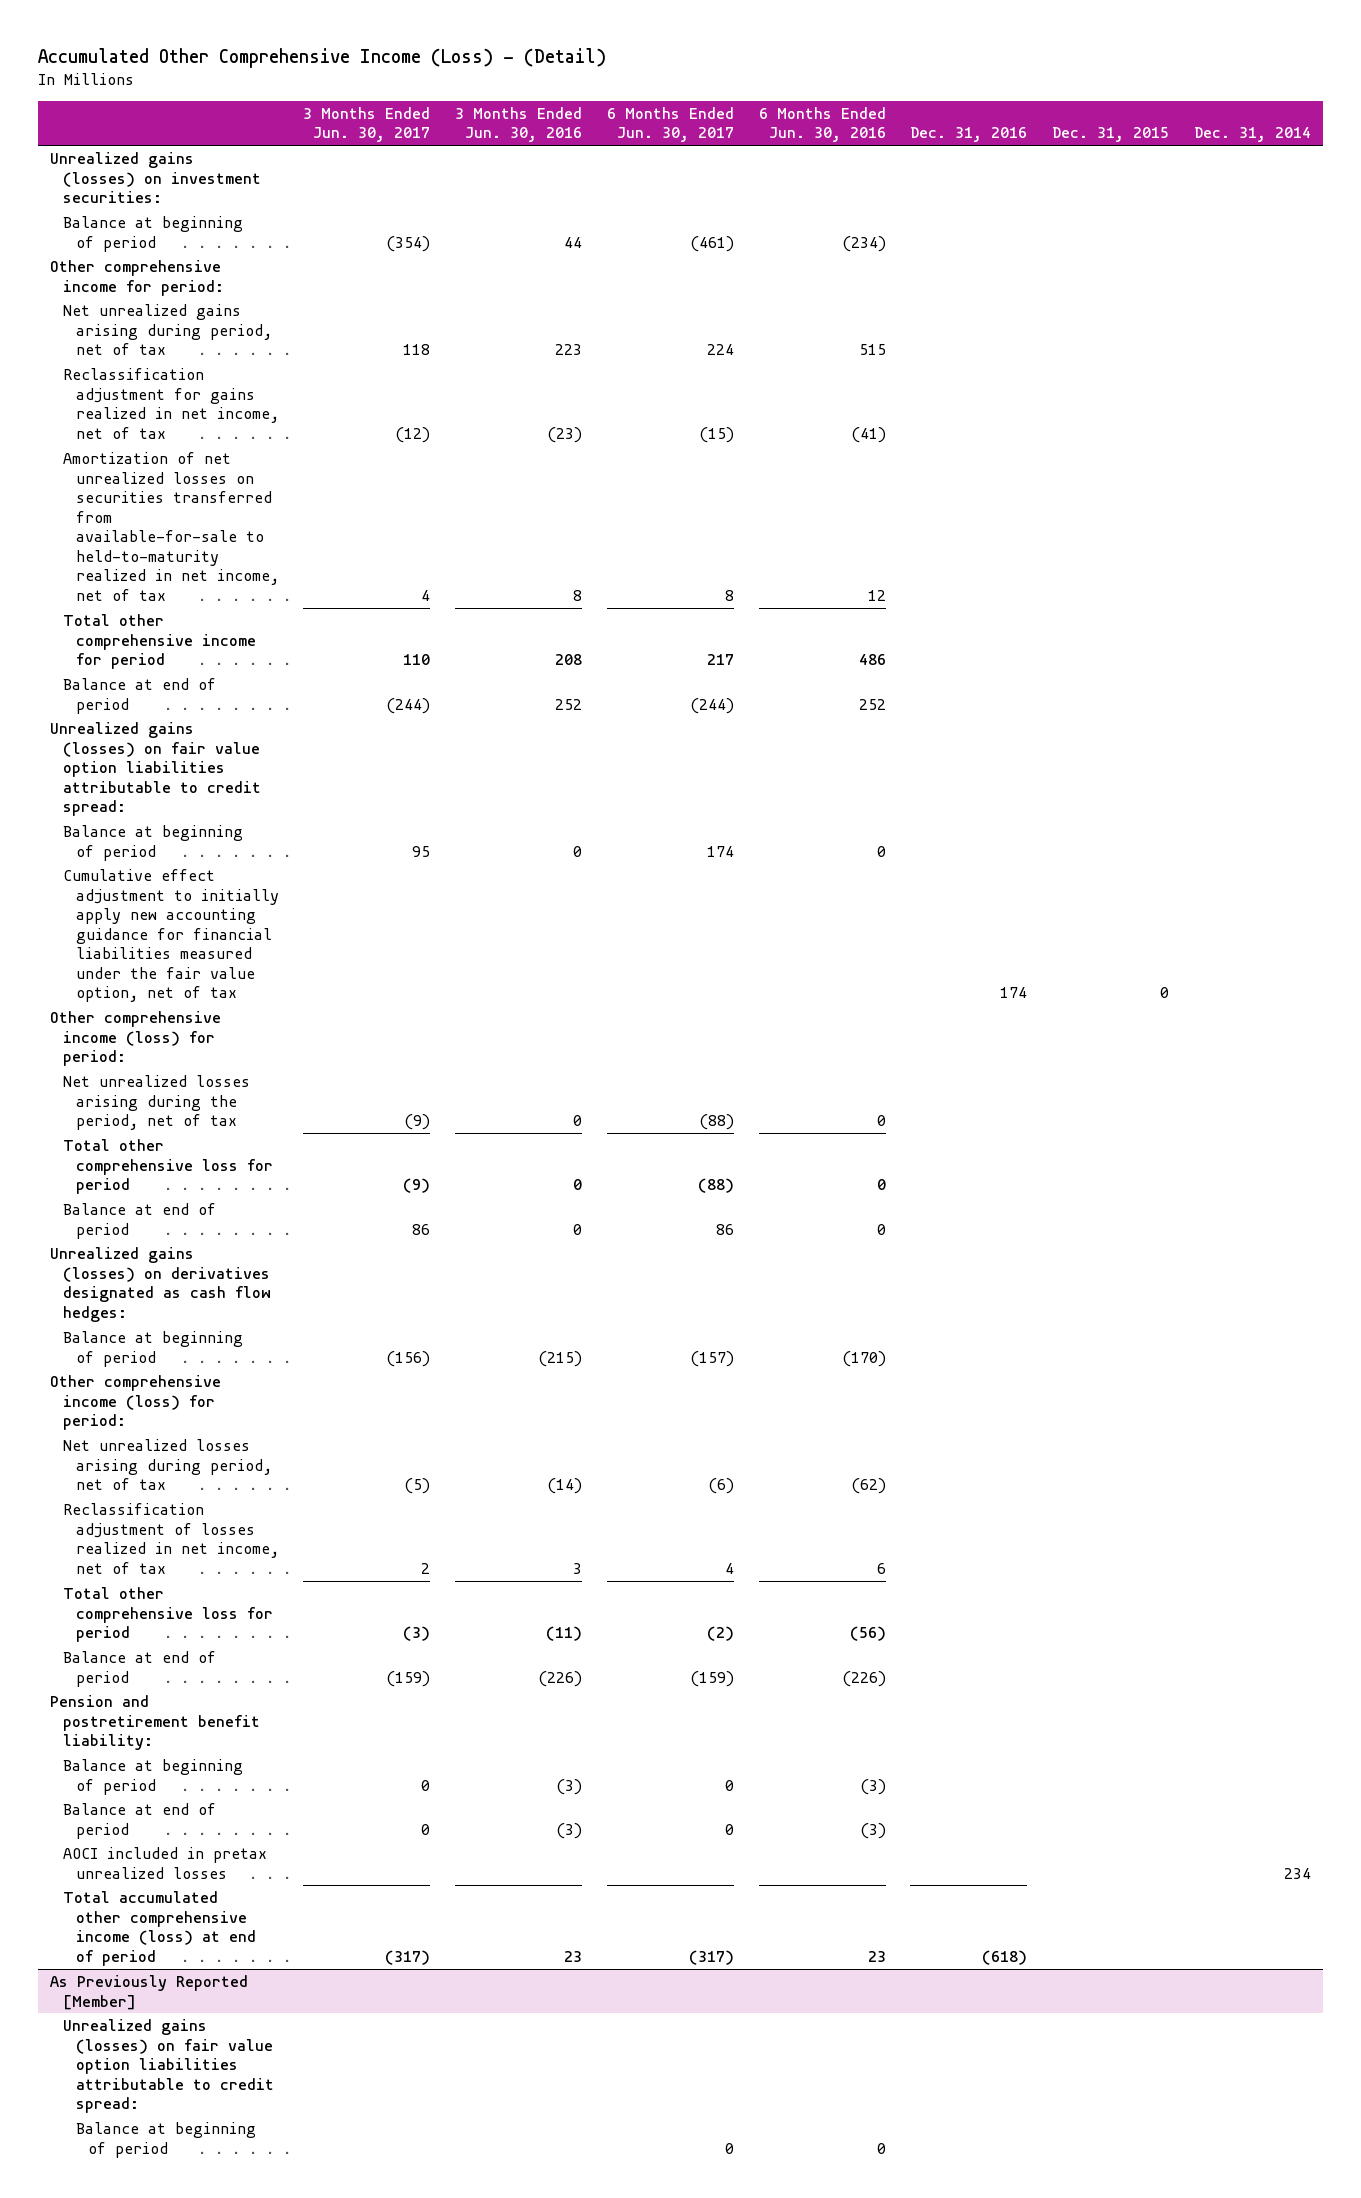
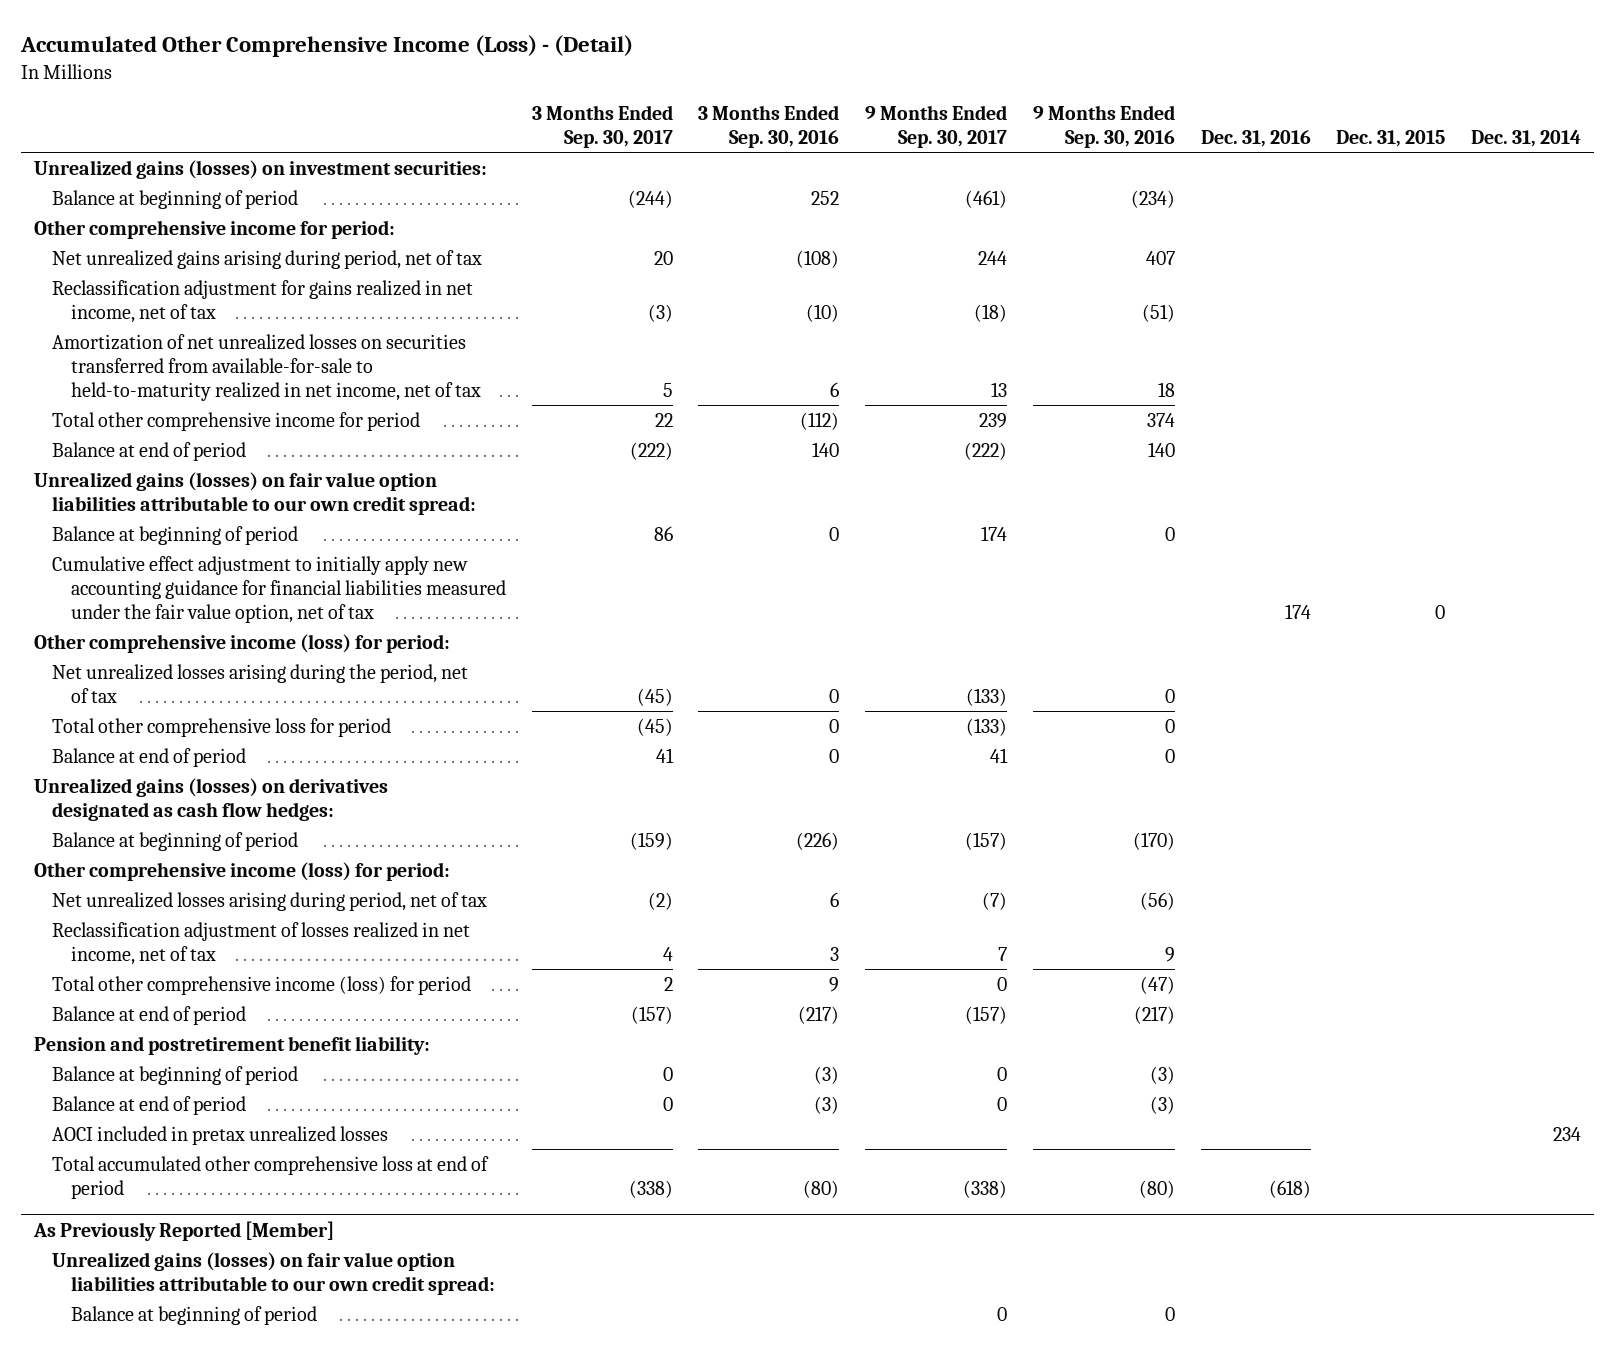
[303,106,431,143] 3 Months Ended Jun. 30, 2017 -> none
[455,106,583,143] 3 Months Ended Jun. 30, 2016 -> none
[606,106,734,143] 6 Months Ended Jun. 30, 2017 -> none
[758,106,886,143] 6 Months Ended Jun. 30, 2016 -> none
none -> [531,105,673,149] 3 Months Ended Sep. 30, 2017
none -> [698,105,840,149] 3 Months Ended Sep. 30, 2016
none -> [865,105,1008,149] 9 Months Ended Sep. 30, 2017
none -> [1032,105,1175,149] 9 Months Ended Sep. 30, 2016
[50,721,262,817] Unrealized gains (losses) on fair value option liabilities attributable to credit spread: -> [34,471,477,515] Unrealized gains (losses) on fair value option liabilities attributable to our own credit spread:
[63,1586,273,1643] Total other comprehensive loss for period -> [52,975,472,995] Total other comprehensive income (loss) for period
[63,1890,256,1966] Total accumulated other comprehensive income (loss) at end of period -> [52,1155,490,1199] Total accumulated other comprehensive loss at end of period
[63,2018,274,2114] Unrealized gains (losses) on fair value option liabilities attributable to credit spread: -> [52,1251,495,1295] Unrealized gains (losses) on fair value option liabilities attributable to our own credit spread:

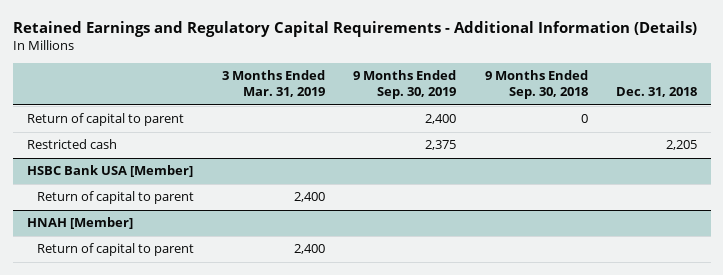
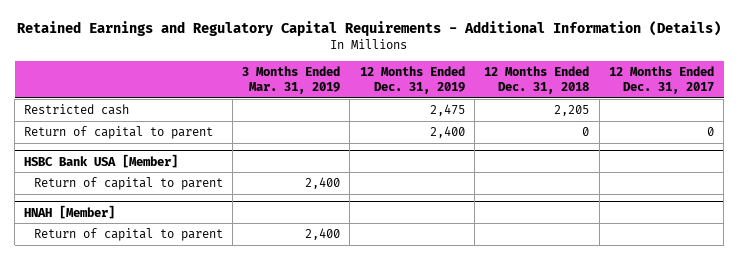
[353,70,457,100] 9 Months Ended Sep. 30, 2019 -> none
[484,70,588,100] 9 Months Ended Sep. 30, 2018 -> none
[615,87,697,98] Dec. 31, 2018 -> none
none -> [359,66,465,94] 12 Months Ended Dec. 31, 2019
none -> [484,66,590,94] 12 Months Ended Dec. 31, 2018
none -> [609,66,715,94] 12 Months Ended Dec. 31, 2017
[26,113,184,127] Return of capital to parent -> [24,126,214,140] Return of capital to parent

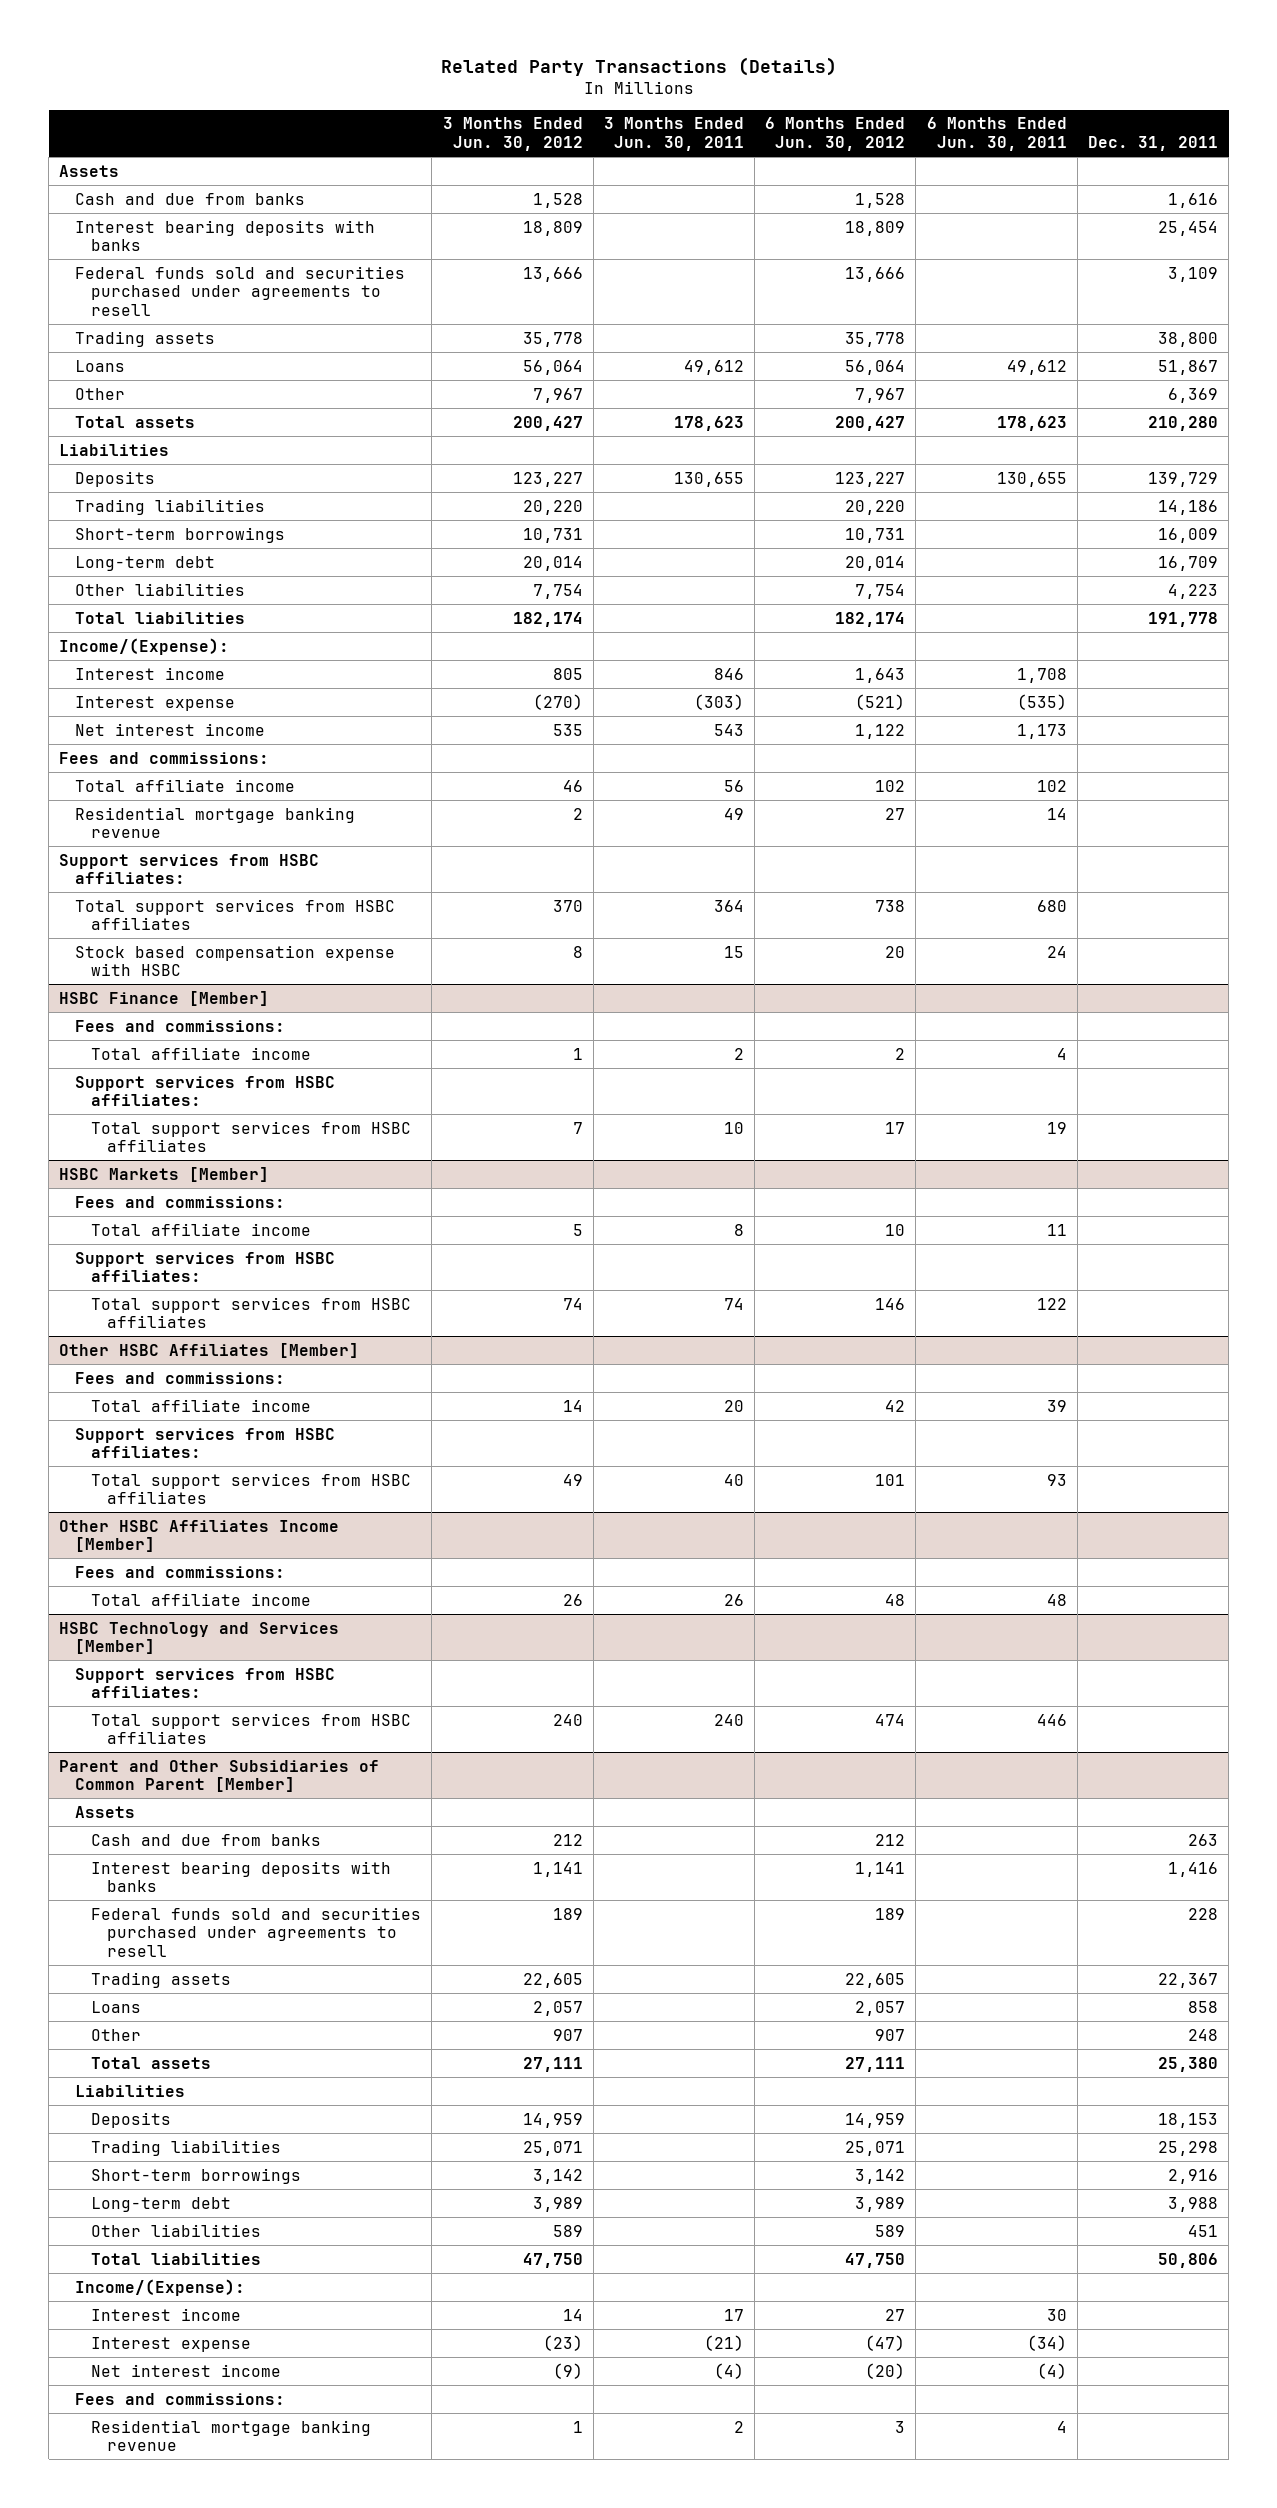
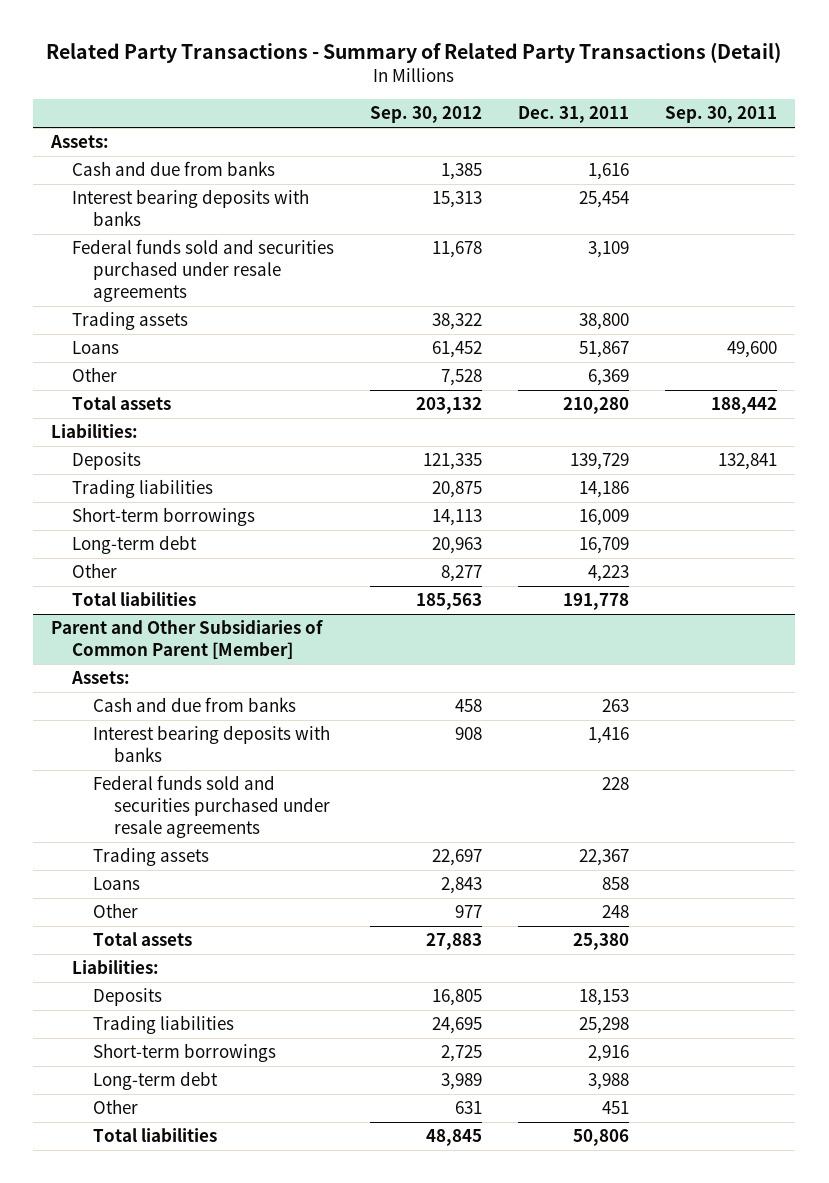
[440,56,837,76] Related Party Transactions (Details) -> [46,42,782,64] Related Party Transactions - Summary of Related Party Transactions (Detail)
[442,117,583,152] 3 Months Ended Jun. 30, 2012 -> none
[603,117,744,152] 3 Months Ended Jun. 30, 2011 -> none
[765,117,906,152] 6 Months Ended Jun. 30, 2012 -> none
[926,117,1067,152] 6 Months Ended Jun. 30, 2011 -> none
none -> [370,106,483,124] Sep. 30, 2012
none -> [665,106,778,124] Sep. 30, 2011
[59,164,120,177] Assets -> [50,135,110,149] Assets:
[75,265,406,317] Federal funds sold and securities purchased under agreements to resell -> [72,239,335,302] Federal funds sold and securities purchased under resale agreements
[59,443,170,456] Liabilities -> [51,424,139,439] Liabilities:
[75,582,246,596] Other liabilities -> [72,563,118,579] Other
[59,637,230,655] Income/(Expense): -> none
[75,666,226,680] Interest income -> none
[75,695,236,711] Interest expense -> none
[75,722,266,736] Net interest income -> none
[59,751,270,764] Fees and commissions: -> none
[75,778,296,792] Total affiliate income -> none
[75,806,356,839] Residential mortgage banking revenue -> none
[59,853,320,885] Support services from HSBC affiliates: -> none
[75,898,396,931] Total support services from HSBC affiliates -> none
[75,944,396,977] Stock based compensation expense with HSBC -> none
[59,990,270,1006] HSBC Finance [Member] -> none
[75,1019,286,1032] Fees and commissions: -> none
[91,1046,312,1060] Total affiliate income -> none
[75,1075,336,1107] Support services from HSBC affiliates: -> none
[91,1120,412,1153] Total support services from HSBC affiliates -> none
[59,1166,270,1182] HSBC Markets [Member] -> none
[75,1195,286,1208] Fees and commissions: -> none
[91,1222,312,1236] Total affiliate income -> none
[75,1251,336,1283] Support services from HSBC affiliates: -> none
[91,1296,412,1329] Total support services from HSBC affiliates -> none
[59,1342,360,1358] Other HSBC Affiliates [Member] -> none
[75,1371,286,1384] Fees and commissions: -> none
[91,1398,312,1412] Total affiliate income -> none
[75,1427,336,1459] Support services from HSBC affiliates: -> none
[91,1472,412,1505] Total support services from HSBC affiliates -> none
[59,1519,340,1553] Other HSBC Affiliates Income [Member] -> none
[75,1565,286,1578] Fees and commissions: -> none
[91,1592,312,1606] Total affiliate income -> none
[59,1621,340,1655] HSBC Technology and Services [Member] -> none
[75,1667,336,1699] Support services from HSBC affiliates: -> none
[91,1712,412,1745] Total support services from HSBC affiliates -> none
[75,1805,136,1818] Assets -> [71,671,131,685] Assets:
[91,1906,422,1958] Federal funds sold and securities purchased under agreements to resell -> [93,775,330,838] Federal funds sold and securities purchased under resale agreements
[75,2084,186,2097] Liabilities -> [72,960,160,975] Liabilities:
[91,2223,262,2237] Other liabilities -> [93,1099,139,1115] Other
[75,2278,246,2296] Income/(Expense): -> none
[91,2307,242,2321] Interest income -> none
[91,2336,252,2352] Interest expense -> none
[91,2363,282,2377] Net interest income -> none
[75,2392,286,2405] Fees and commissions: -> none
[91,2419,372,2452] Residential mortgage banking revenue -> none

